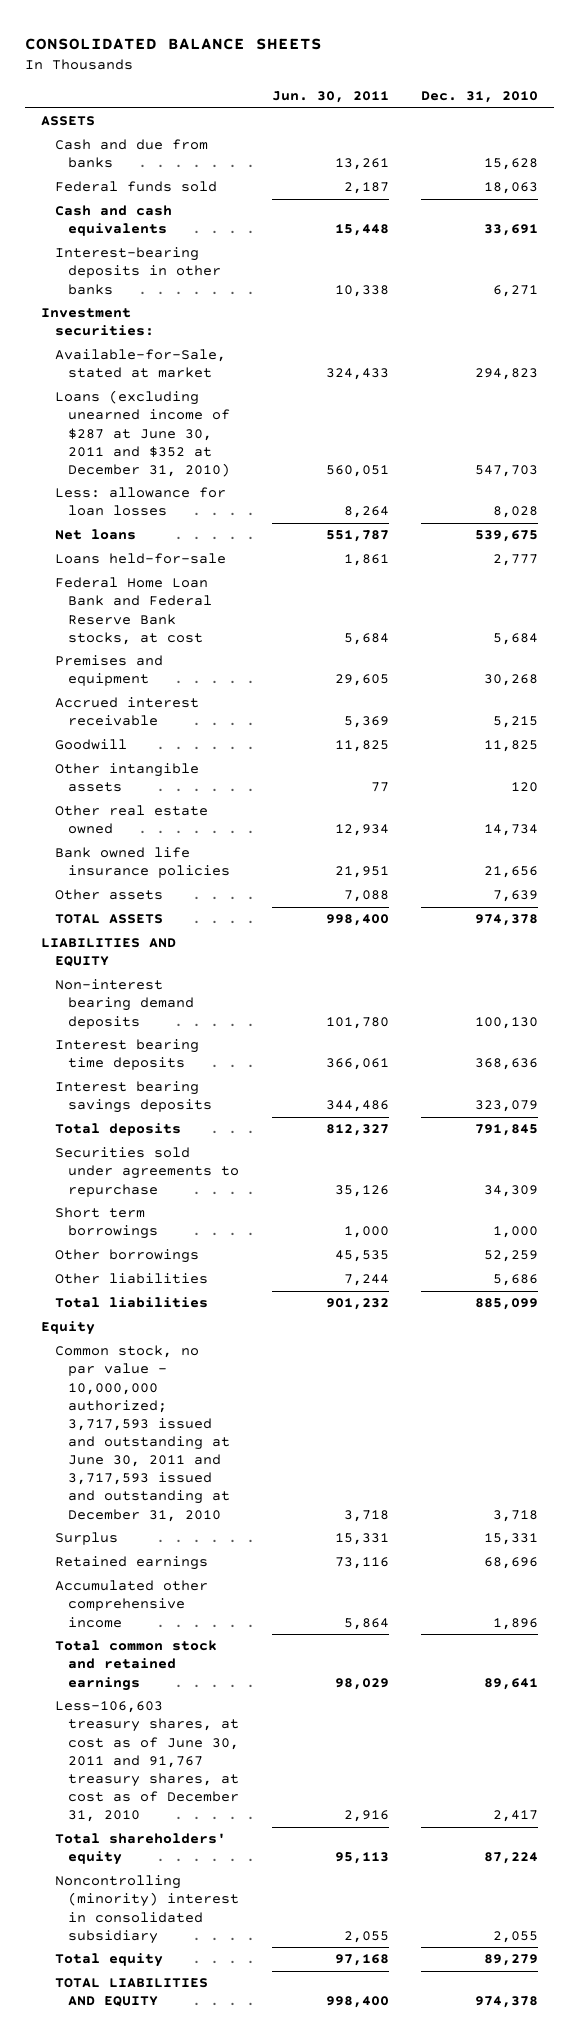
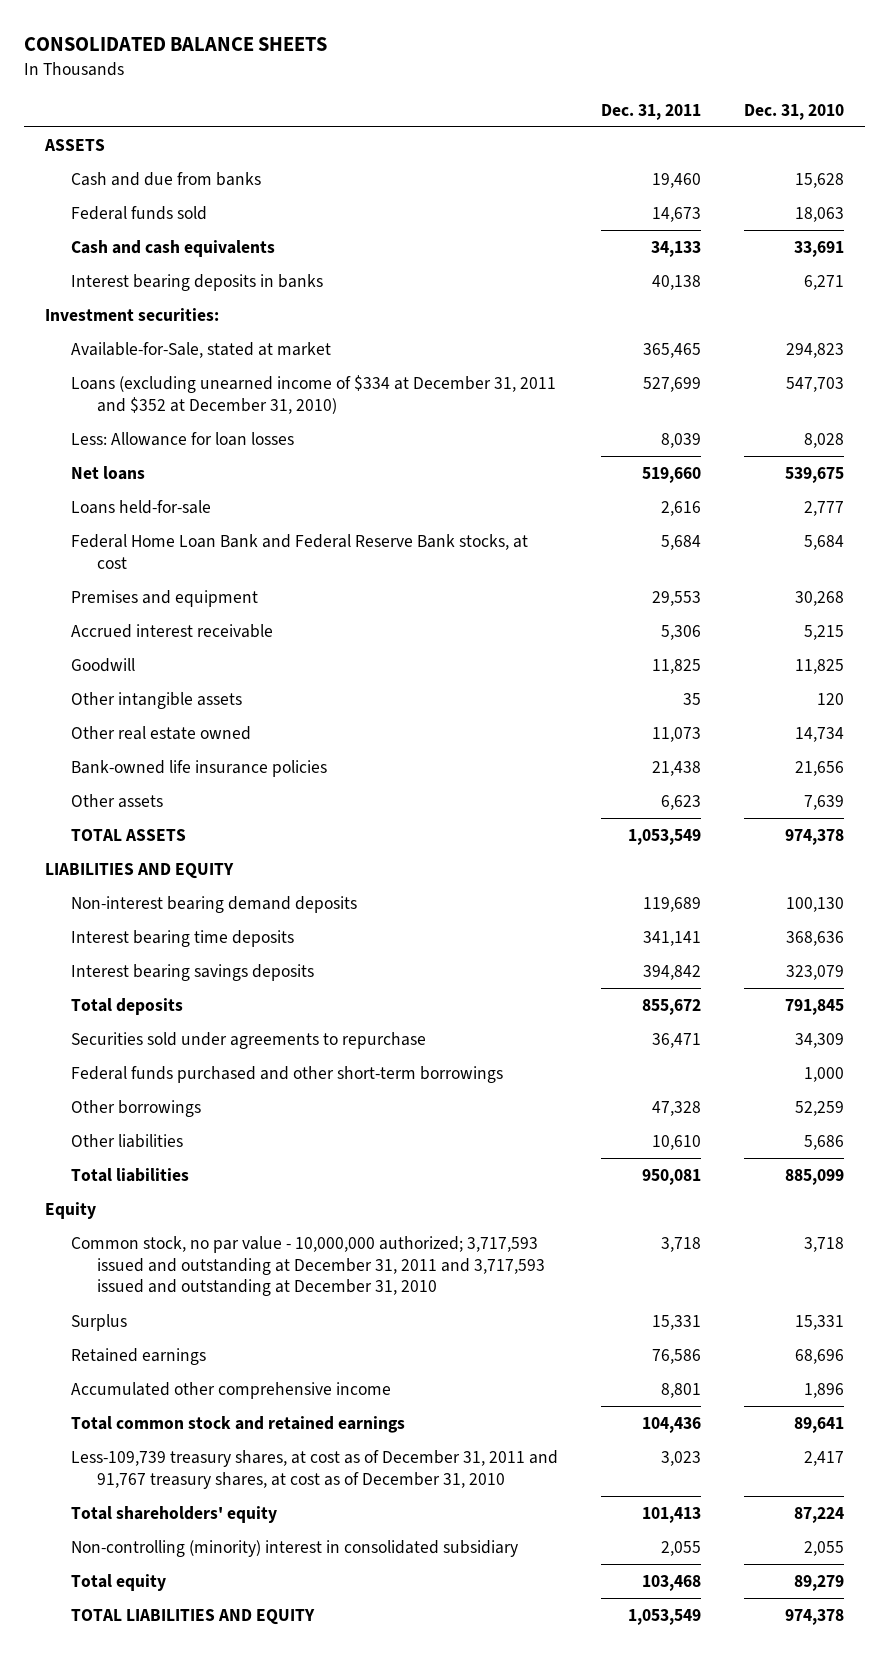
[271,91,389,104] Jun. 30, 2011 -> none
none -> [600,103,701,120] Dec. 31, 2011
[54,247,222,295] Interest-bearing deposits in other banks -> [71,273,324,291] Interest bearing deposits in banks
[54,390,231,477] Loans (excluding unearned income of $287 at June 30, 2011 and $352 at December 31, 2010) -> [71,374,557,414] Loans (excluding unearned income of $334 at December 31, 2011 and $352 at December 31, 2010)
[54,487,226,517] Less: allowance for loan losses -> [71,431,295,446] Less: Allowance for loan losses
[54,847,231,879] Bank owned life insurance policies -> [71,759,328,777] Bank-owned life insurance policies
[54,1207,159,1240] Short term borrowings -> none
none -> [71,1065,504,1083] Federal funds purchased and other short-term borrowings
[54,1345,231,1522] Common stock, no par value - 10,000,000 authorized; 3,717,593 issued and outstanding at June 30, 2011 and 3,717,593 issued and outstanding at December 31, 2010 -> [71,1235,546,1297] Common stock, no par value - 10,000,000 authorized; 3,717,593 issued and outstanding at December 31, 2011 and 3,717,593 issued and outstanding at December 31, 2010
[54,1701,240,1823] Less-106,603 treasury shares, at cost as of June 30, 2011 and 91,767 treasury shares, at cost as of December 31, 2010 -> [71,1449,559,1489] Less-109,739 treasury shares, at cost as of December 31, 2011 and 91,767 treasury shares, at cost as of December 31, 2010
[54,1875,240,1944] Noncontrolling (minority) interest in consolidated subsidiary -> [71,1539,519,1557] Non-controlling (minority) interest in consolidated subsidiary

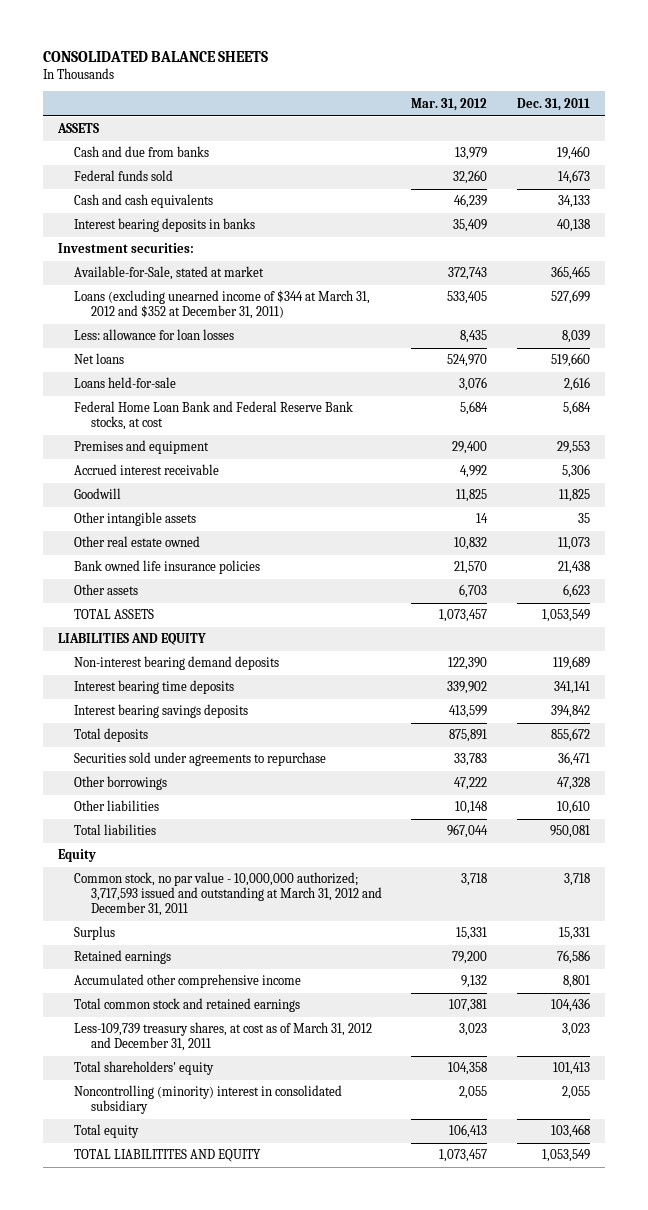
[743,103,844,120] Dec. 31, 2010 -> none
none -> [411,97,488,111] Mar. 31, 2012
[71,374,557,414] Loans (excluding unearned income of $334 at December 31, 2011 and $352 at December 31, 2010) -> [74,290,371,320] Loans (excluding unearned income of $344 at March 31, 2012 and $352 at December 31, 2011)
[71,431,295,446] Less: Allowance for loan losses -> [74,329,235,341] Less: allowance for loan losses
[71,759,328,777] Bank-owned life insurance policies -> [74,560,261,575] Bank owned life insurance policies
[71,1065,504,1083] Federal funds purchased and other short-term borrowings -> none
[71,1235,546,1297] Common stock, no par value - 10,000,000 authorized; 3,717,593 issued and outstanding at December 31, 2011 and 3,717,593 issued and outstanding at December 31, 2010 -> [74,872,382,917] Common stock, no par value - 10,000,000 authorized; 3,717,593 issued and outstanding at March 31, 2012 and December 31, 2011
[71,1449,559,1489] Less-109,739 treasury shares, at cost as of December 31, 2011 and 91,767 treasury shares, at cost as of December 31, 2010 -> [74,1022,373,1052] Less-109,739 treasury shares, at cost as of March 31, 2012 and December 31, 2011
[71,1539,519,1557] Non-controlling (minority) interest in consolidated subsidiary -> [74,1085,343,1115] Noncontrolling (minority) interest in consolidated subsidiary
[71,1608,316,1625] TOTAL LIABILITIES AND EQUITY -> [74,1149,262,1163] TOTAL LIABILITITES AND EQUITY

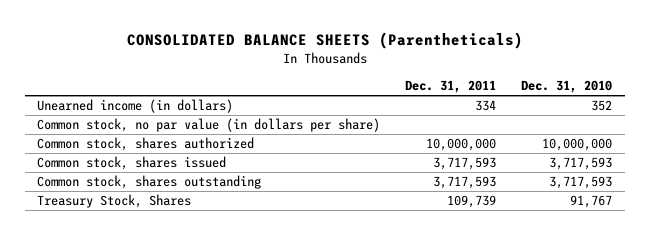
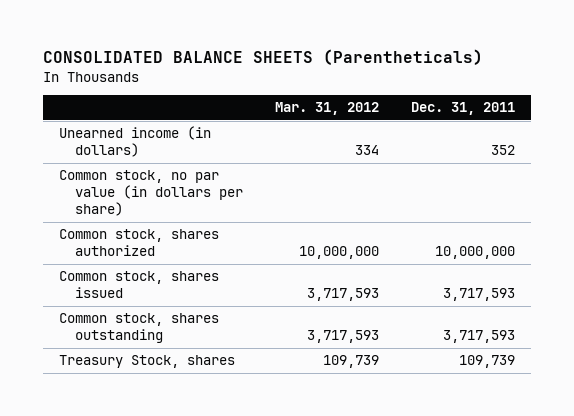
[521,79,613,93] Dec. 31, 2010 -> none
none -> [275,102,380,116] Mar. 31, 2012
[475,100,497,112] 334 -> [491,145,516,156] 352
[37,194,192,209] Treasury Stock, Shares -> [58,355,235,369] Treasury Stock, shares

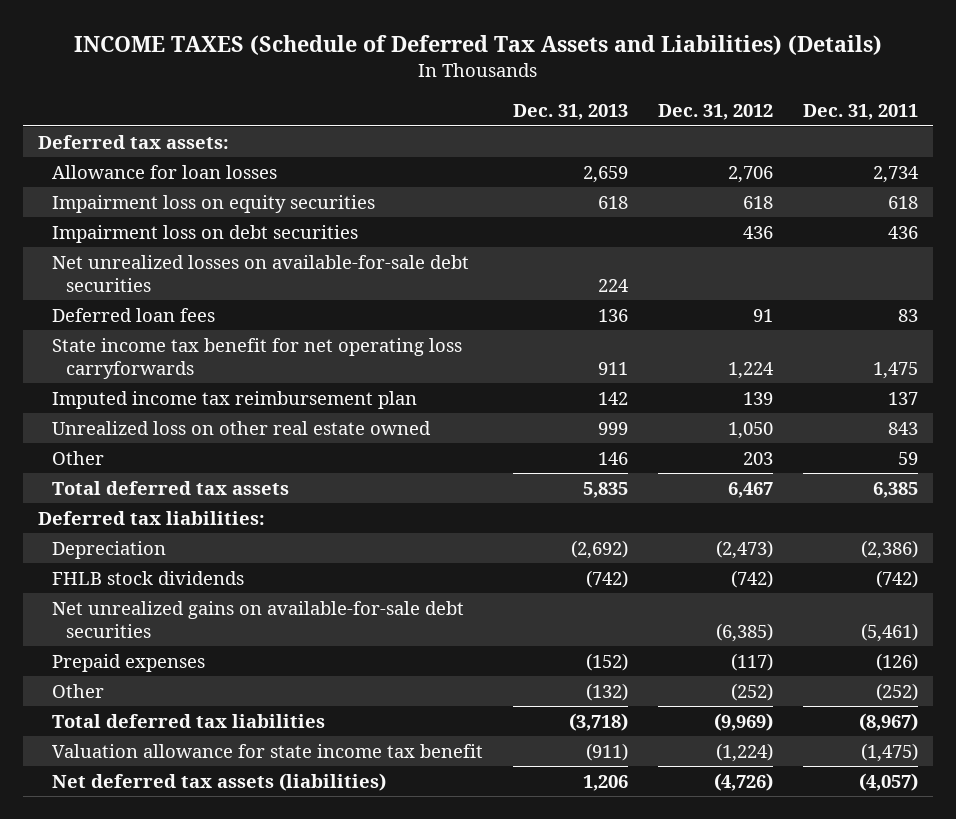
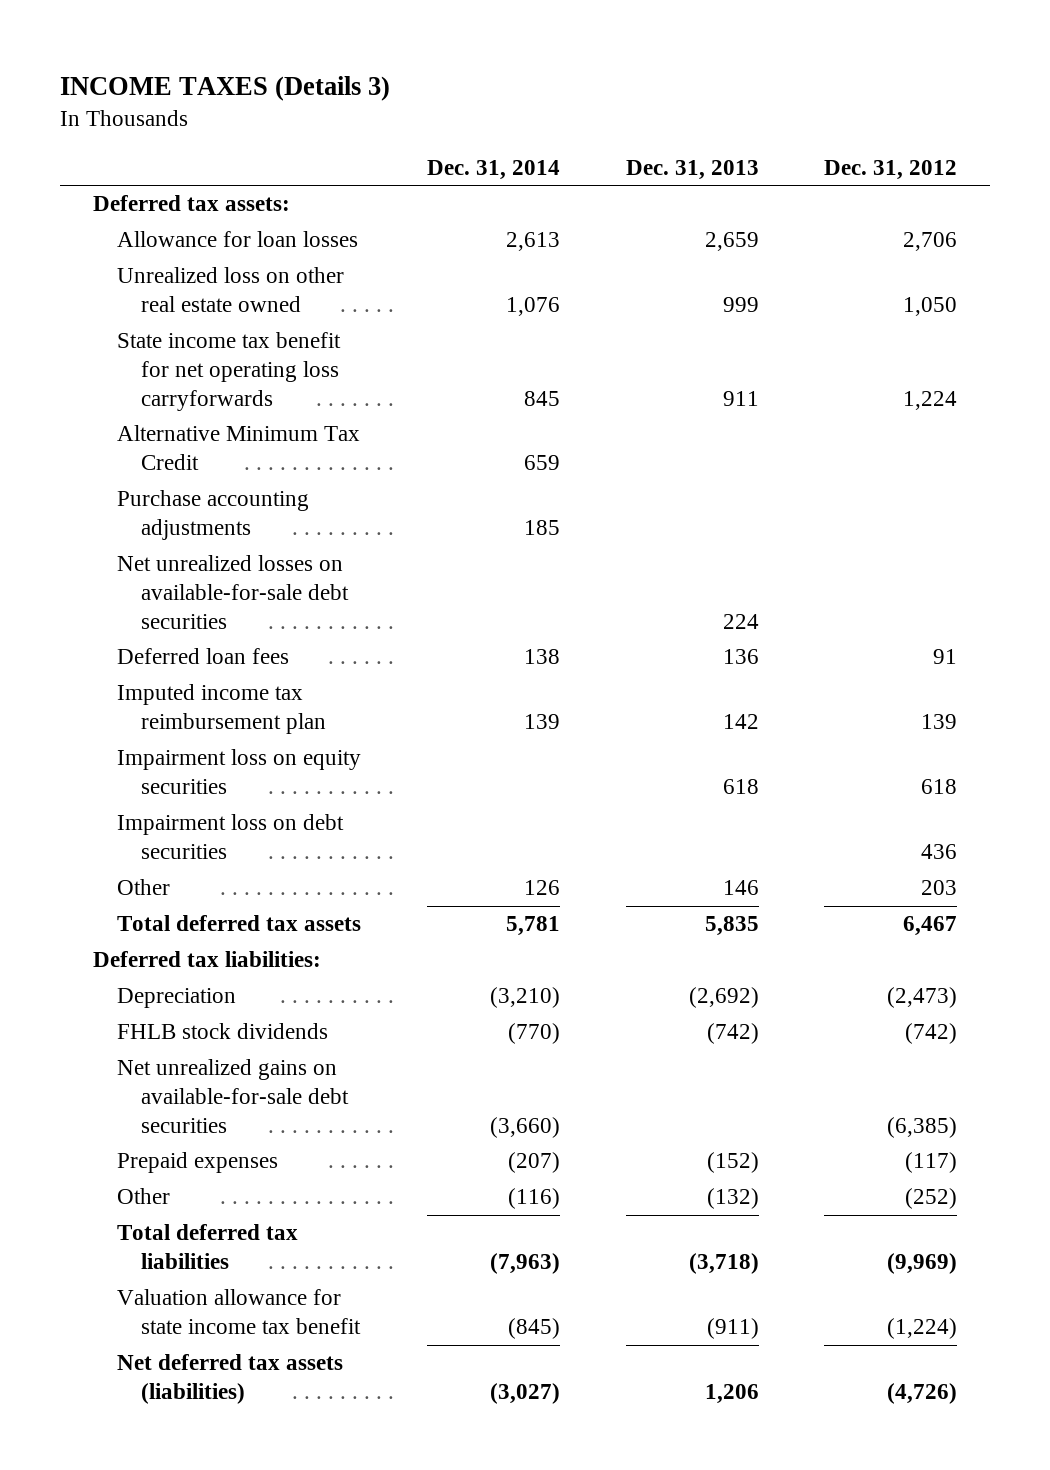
[73,34,882,55] INCOME TAXES (Schedule of Deferred Tax Assets and Liabilities) (Details) -> [59,76,390,102] INCOME TAXES (Details 3)
[802,104,918,121] Dec. 31, 2011 -> none
none -> [426,159,560,180] Dec. 31, 2014
[51,420,431,435] Unrealized loss on other real estate owned -> [116,267,344,313] Unrealized loss on other real estate owned
[51,337,462,379] State income tax benefit for net operating loss carryforwards -> [116,332,341,411] State income tax benefit for net operating loss carryforwards
none -> [116,425,360,471] Alternative Minimum Tax Credit
none -> [116,490,309,541] Purchase accounting adjustments
[51,194,375,213] Impairment loss on equity securities -> [116,749,361,795] Impairment loss on equity securities
[51,224,358,243] Impairment loss on debt securities -> [116,814,344,860] Impairment loss on debt securities

